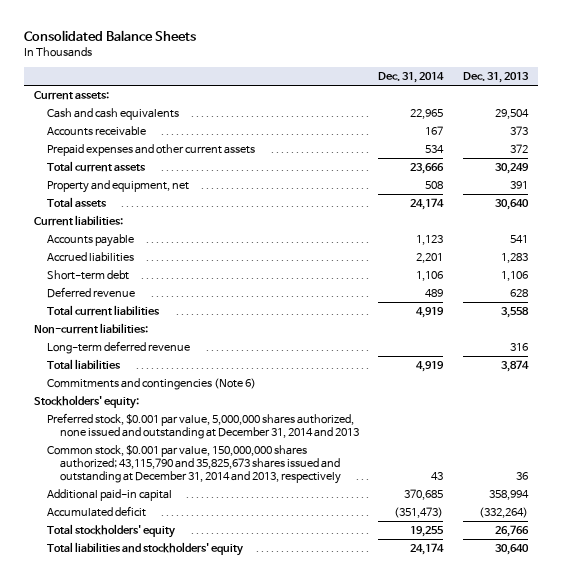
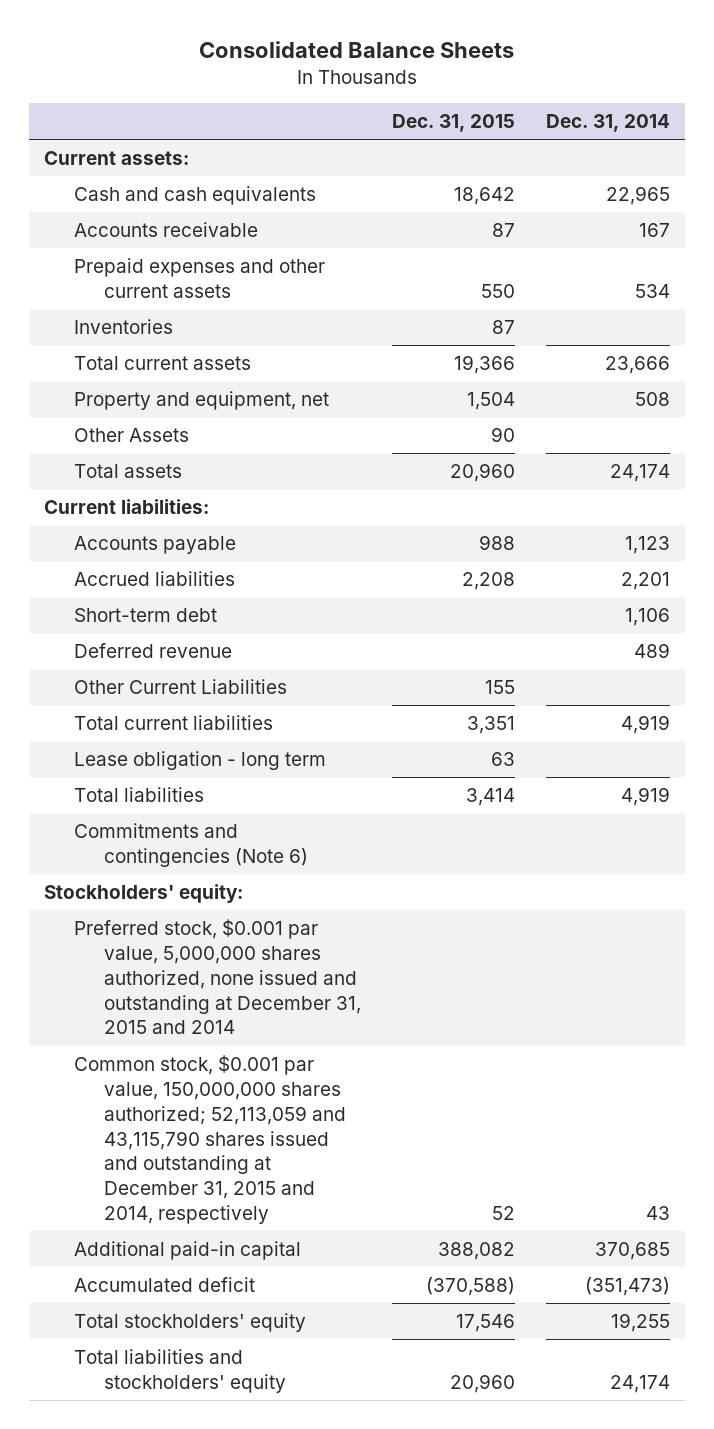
[463,72,530,84] Dec. 31, 2013 -> none
none -> [392,114,516,133] Dec. 31, 2015
none -> [74,319,174,335] Inventories
none -> [74,428,190,443] Other Assets
none -> [74,679,288,695] Other Current Liabilities
[33,322,148,334] Non-current liabilities: -> none
[46,340,190,354] Long-term deferred revenue -> none
none -> [74,751,327,771] Lease obligation - long term
[46,412,359,440] Preferred stock, $0.001 par value, 5,000,000 shares authorized, none issued and outstanding at December 31, 2014 and 2013 -> [74,919,362,1035] Preferred stock, $0.001 par value, 5,000,000 shares authorized, none issued and outstanding at December 31, 2015 and 2014
[46,444,341,485] Common stock, $0.001 par value, 150,000,000 shares authorized; 43,115,790 and 35,825,673 shares issued and outstanding at December 31, 2014 and 2013, respectively -> [74,1055,347,1225] Common stock, $0.001 par value, 150,000,000 shares authorized; 52,113,059 and 43,115,790 shares issued and outstanding at December 31, 2015 and 2014, respectively

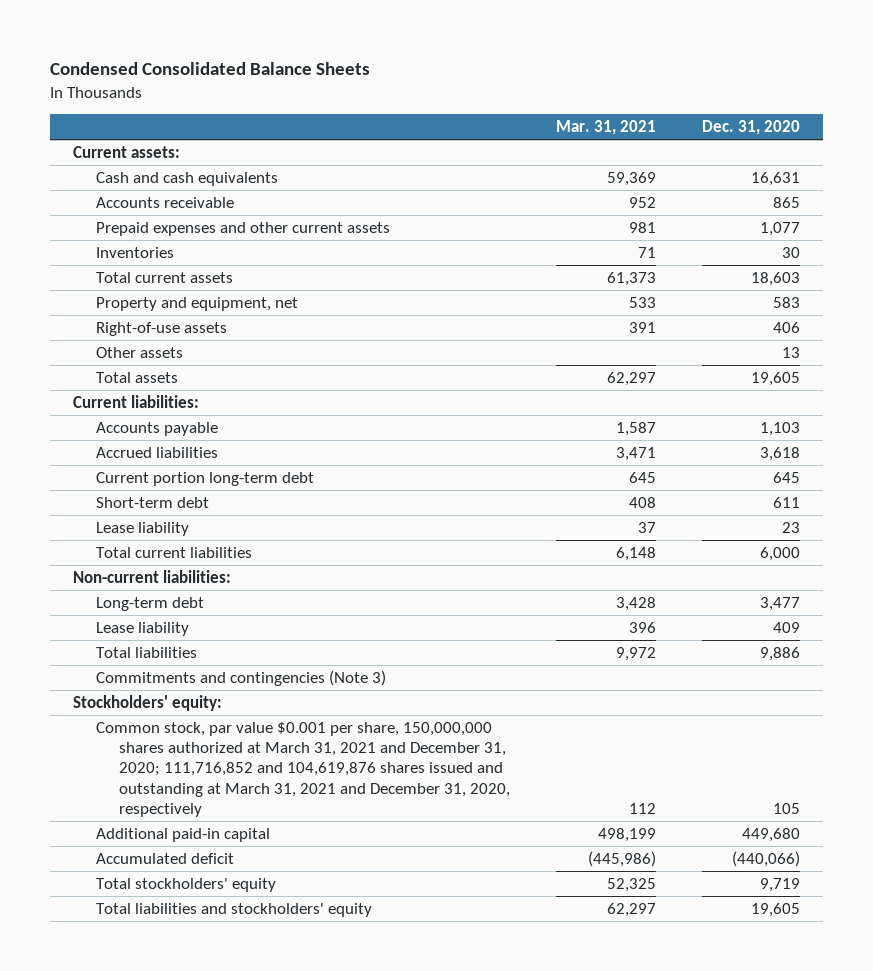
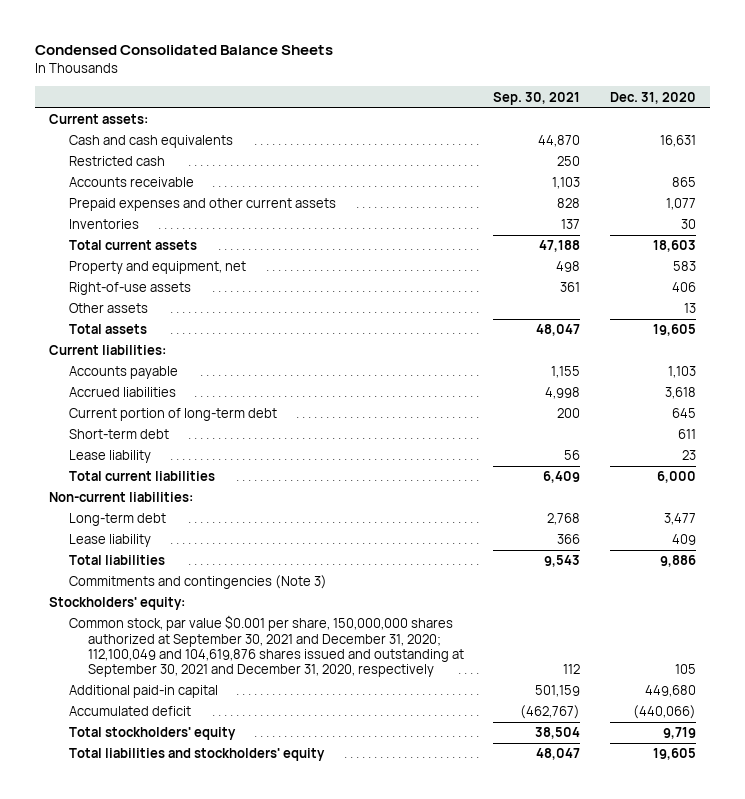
[555,120,656,136] Mar. 31, 2021 -> none
none -> [493,91,581,105] Sep. 30, 2021
none -> [68,156,165,167] Restricted cash
[95,471,314,486] Current portion long-term debt -> [68,408,277,422] Current portion of long-term debt
[95,721,510,817] Common stock, par value $0.001 per share, 150,000,000 shares authorized at March 31, 2021 and December 31, 2020; 111,716,852 and 104,619,876 shares issued and outstanding at March 31, 2021 and December 31, 2020, respectively -> [68,615,465,678] Common stock, par value $0.001 per share, 150,000,000 shares authorized at September 30, 2021 and December 31, 2020; 112,100,049 and 104,619,876 shares issued and outstanding at September 30, 2021 and December 31, 2020, respectively

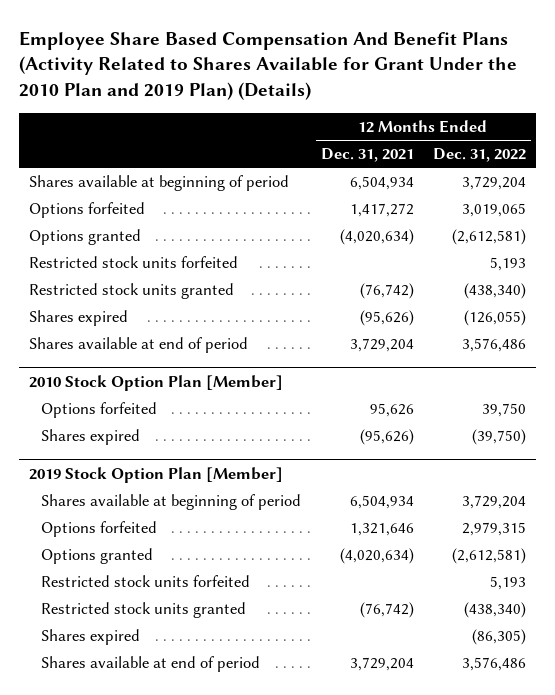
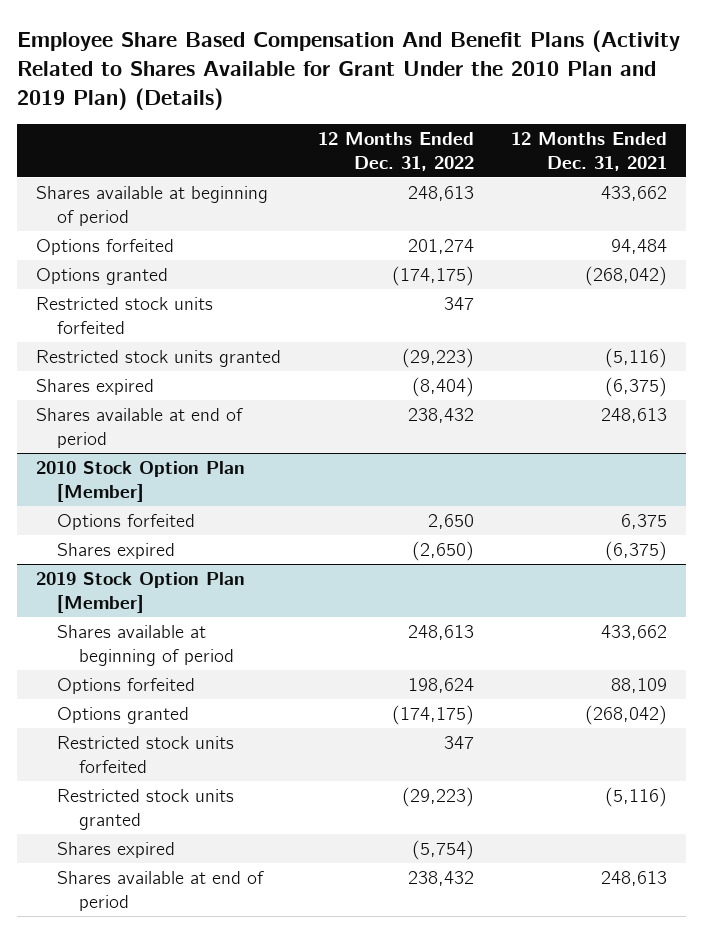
[349,176,414,191] 6,504,934 -> [601,186,668,202] 433,662
[461,176,526,191] 3,729,204 -> [408,186,475,202] 248,613
[349,203,414,218] 1,417,272 -> [611,239,668,255] 94,484
[461,203,526,218] 3,019,065 -> [408,239,475,255] 201,274
[339,229,414,246] (4,020,634) -> [585,266,668,287] (268,042)
[451,229,526,246] (2,612,581) -> [392,266,475,287] (174,175)
[489,257,526,272] 5,193 -> [444,297,475,311] 347
[359,283,414,300] (76,742) -> [605,348,668,369] (5,116)
[463,283,526,300] (438,340) -> [402,348,475,369] (29,223)
[359,310,414,327] (95,626) -> [605,377,668,398] (6,375)
[463,310,526,327] (126,055) -> [412,377,475,398] (8,404)
[349,338,414,353] 3,729,204 -> [601,408,668,424] 248,613
[461,338,526,353] 3,576,486 -> [408,408,475,424] 238,432
[369,403,414,418] 95,626 -> [621,514,668,530] 6,375
[481,403,526,418] 39,750 -> [428,514,475,530] 2,650
[359,429,414,446] (95,626) -> [605,541,668,562] (6,375)
[471,429,526,446] (39,750) -> [412,541,475,562] (2,650)
[349,495,414,510] 6,504,934 -> [601,625,668,641] 433,662
[461,495,526,510] 3,729,204 -> [408,625,475,641] 248,613
[349,523,414,537] 1,321,646 -> [611,678,668,694] 88,109
[461,522,526,537] 2,979,315 -> [408,678,475,694] 198,624
[339,548,414,565] (4,020,634) -> [585,705,668,726] (268,042)
[451,548,526,565] (2,612,581) -> [392,705,475,726] (174,175)
[489,576,526,591] 5,193 -> [444,736,475,750] 347
[359,602,414,619] (76,742) -> [605,787,668,808] (5,116)
[463,602,526,619] (438,340) -> [402,787,475,808] (29,223)
[471,629,526,646] (86,305) -> [412,840,475,861] (5,754)
[349,657,414,672] 3,729,204 -> [601,871,668,887] 248,613
[461,657,526,672] 3,576,486 -> [408,871,475,887] 238,432

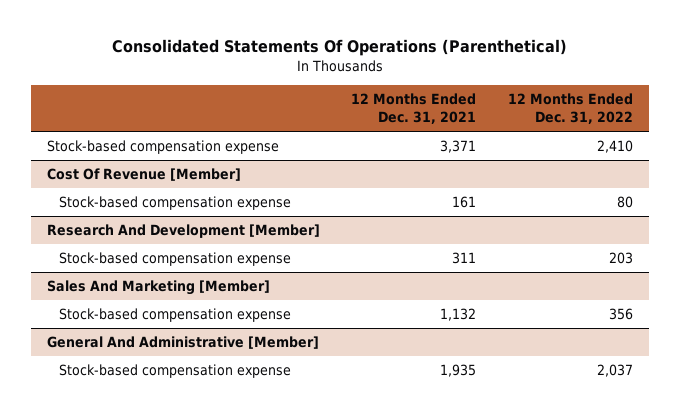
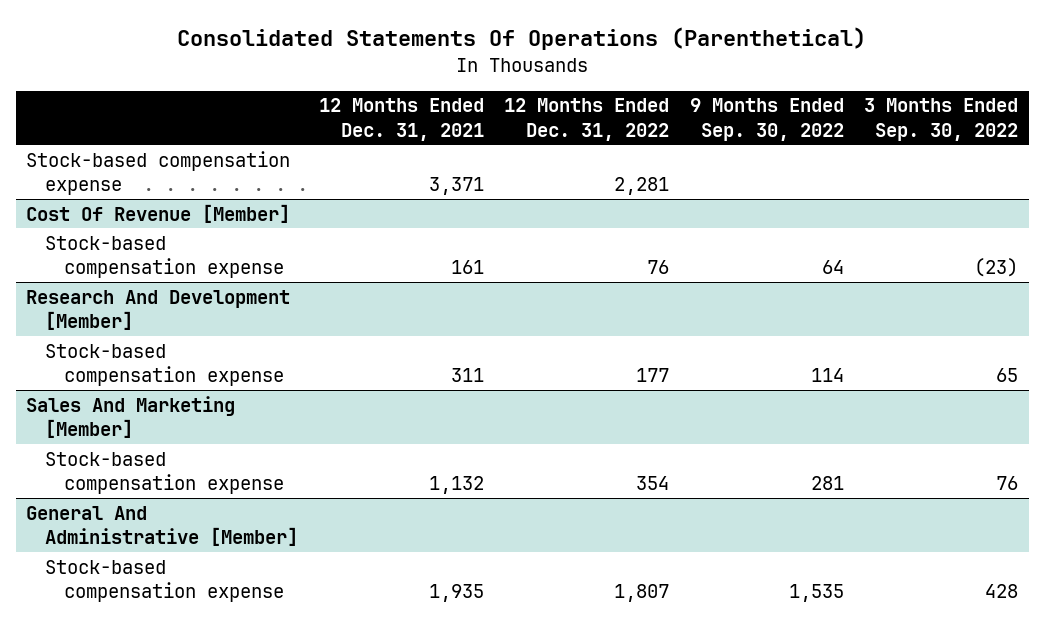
none -> [689,98,844,141] 9 Months Ended Sep. 30, 2022
none -> [864,98,1019,141] 3 Months Ended Sep. 30, 2022
[597,140,634,154] 2,410 -> [614,176,670,195] 2,281
[617,196,634,209] 80 -> [647,259,670,274] 76
[609,252,634,265] 203 -> [636,367,670,382] 177
[609,308,634,321] 356 -> [636,475,670,490] 354
[597,364,634,378] 2,037 -> [614,583,670,602] 1,807

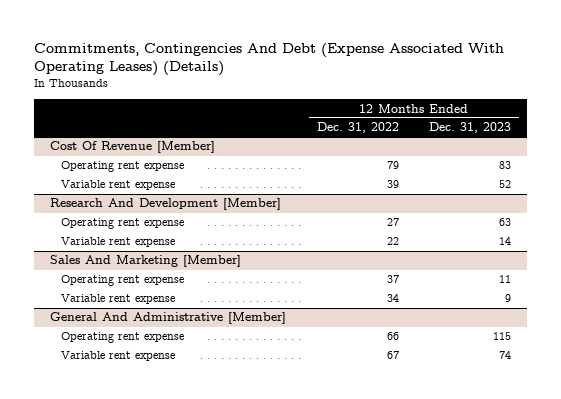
[177,26,867,50] Consolidated Statements Of Operations (Parenthetical) -> [34,42,505,77] Commitments, Contingencies And Debt (Expense Associated With Operating Leases) (Details)
[318,98,484,141] 12 Months Ended Dec. 31, 2021 -> none
[689,98,844,141] 9 Months Ended Sep. 30, 2022 -> none
[864,98,1019,141] 3 Months Ended Sep. 30, 2022 -> none
none -> [429,122,512,134] Dec. 31, 2023
[26,150,291,195] Stock-based compensation expense -> none
[44,235,284,278] Stock-based compensation expense -> none
none -> [61,161,185,173] Operating rent expense
none -> [61,180,176,191] Variable rent expense
[44,343,284,386] Stock-based compensation expense -> none
none -> [61,218,185,230] Operating rent expense
none -> [61,237,176,248] Variable rent expense
[44,451,284,494] Stock-based compensation expense -> none
none -> [61,275,185,287] Operating rent expense
none -> [61,294,176,305] Variable rent expense
[44,559,284,602] Stock-based compensation expense -> none
none -> [61,332,185,344] Operating rent expense
none -> [61,351,176,362] Variable rent expense

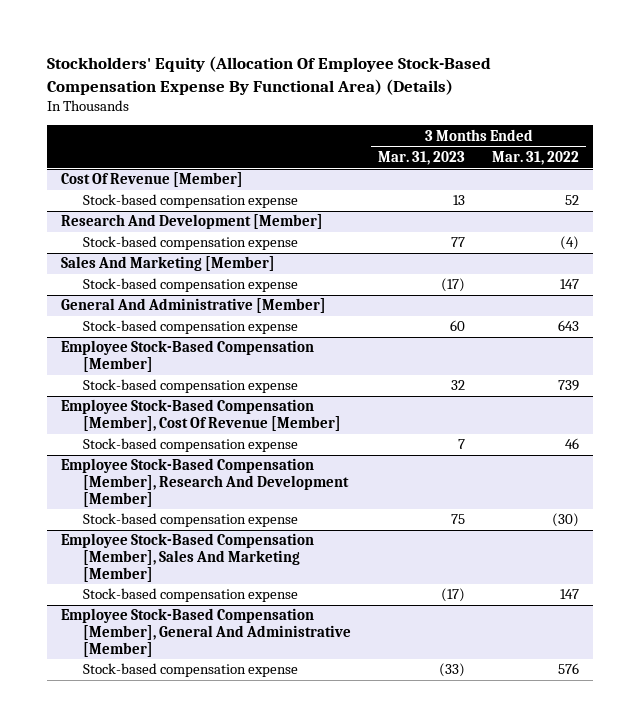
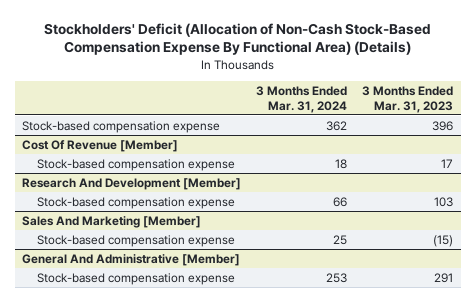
[47,56,492,95] Stockholders' Equity (Allocation Of Employee Stock-Based Compensation Expense By Functional Area) (Details) -> [43,22,431,56] Stockholders' Deficit (Allocation of Non-Cash Stock-Based Compensation Expense By Functional Area) (Details)
[492,151,580,166] Mar. 31, 2022 -> none
none -> [256,85,348,113] 3 Months Ended Mar. 31, 2024
none -> [22,120,221,133] Stock-based compensation expense
[453,195,466,206] 13 -> [441,158,454,168] 17
[451,237,466,248] 77 -> [434,196,454,207] 103
[441,278,466,293] (17) -> [433,234,454,247] (15)
[60,340,314,373] Employee Stock-Based Compensation [Member] -> none
[82,379,298,394] Stock-based compensation expense -> none
[60,399,341,432] Employee Stock-Based Compensation [Member], Cost Of Revenue [Member] -> none
[82,438,298,453] Stock-based compensation expense -> none
[60,458,349,507] Employee Stock-Based Compensation [Member], Research And Development [Member] -> none
[82,513,298,528] Stock-based compensation expense -> none
[60,533,314,582] Employee Stock-Based Compensation [Member], Sales And Marketing [Member] -> none
[82,588,298,603] Stock-based compensation expense -> none
[60,608,351,657] Employee Stock-Based Compensation [Member], General And Administrative [Member] -> none
[82,663,298,678] Stock-based compensation expense -> none
[450,320,466,332] 60 -> [434,272,454,283] 291

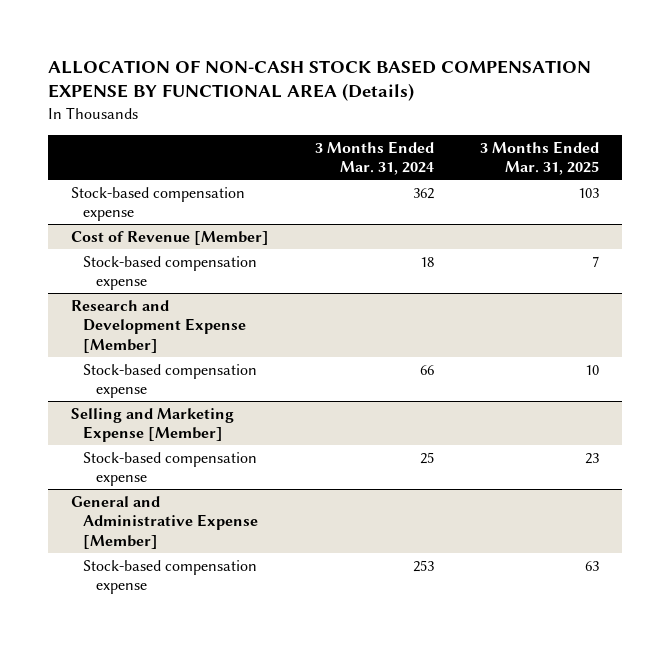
[43,22,431,56] Stockholders' Deficit (Allocation of Non-Cash Stock-Based Compensation Expense By Functional Area) (Details) -> [47,59,591,102] ALLOCATION OF NON-CASH STOCK BASED COMPENSATION EXPENSE BY FUNCTIONAL AREA (Details)
[362,85,454,113] 3 Months Ended Mar. 31, 2023 -> none
none -> [480,140,600,176] 3 Months Ended Mar. 31, 2025
[22,139,179,152] Cost Of Revenue [Member] -> [70,230,269,245] Cost of Revenue [Member]
[22,177,242,190] Research And Development [Member] -> [70,299,247,353] Research and Development Expense [Member]
[22,215,202,228] Sales And Marketing [Member] -> [70,407,234,443] Selling and Marketing Expense [Member]
[22,253,241,266] General And Administrative [Member] -> [70,495,259,549] General and Administrative Expense [Member]

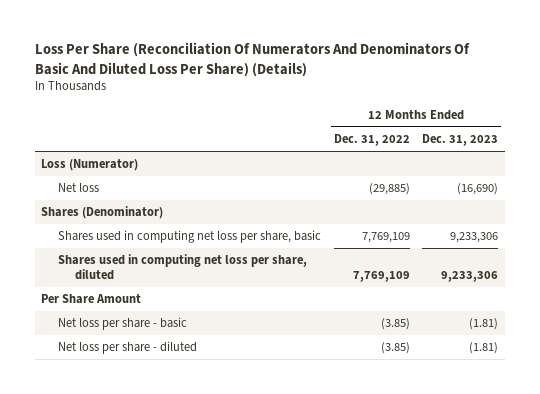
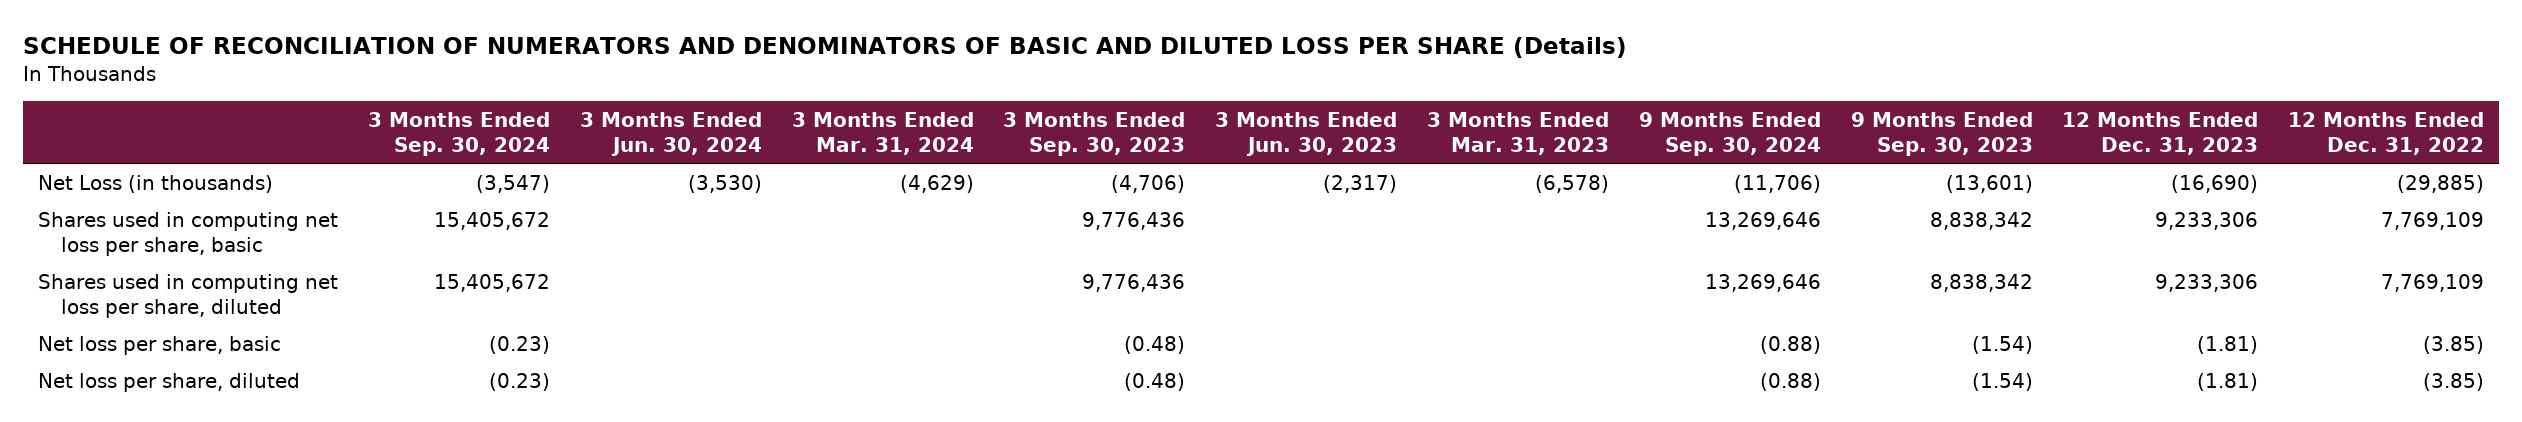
[34,42,470,77] Loss Per Share (Reconciliation Of Numerators And Denominators Of Basic And Diluted Loss Per Share) (Details) -> [23,37,1628,59] SCHEDULE OF RECONCILIATION OF NUMERATORS AND DENOMINATORS OF BASIC AND DILUTED LOSS PER SHARE (Details)
none -> [367,111,550,157] 3 Months Ended Sep. 30, 2024
none -> [579,111,762,157] 3 Months Ended Jun. 30, 2024
none -> [791,111,974,156] 3 Months Ended Mar. 31, 2024
none -> [1003,111,1186,157] 3 Months Ended Sep. 30, 2023
none -> [1215,111,1398,157] 3 Months Ended Jun. 30, 2023
none -> [1426,111,1609,156] 3 Months Ended Mar. 31, 2023
none -> [1638,111,1821,157] 9 Months Ended Sep. 30, 2024
none -> [1850,111,2033,157] 9 Months Ended Sep. 30, 2023
[41,159,139,172] Loss (Numerator) -> none
[41,206,164,220] Shares (Denominator) -> none
[58,183,100,193] Net loss -> [38,174,274,193] Net Loss (in thousands)
[41,294,142,305] Per Share Amount -> none
[58,317,188,331] Net loss per share - basic -> [38,335,282,355] Net loss per share, basic
[58,341,198,355] Net loss per share - diluted -> [38,372,301,392] Net loss per share, diluted

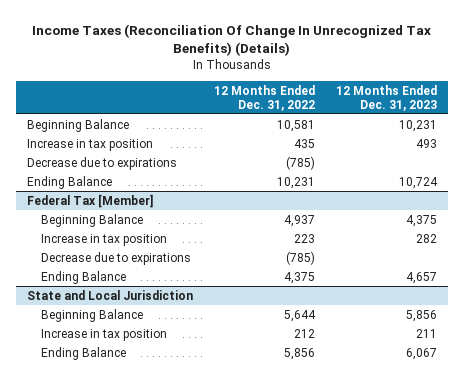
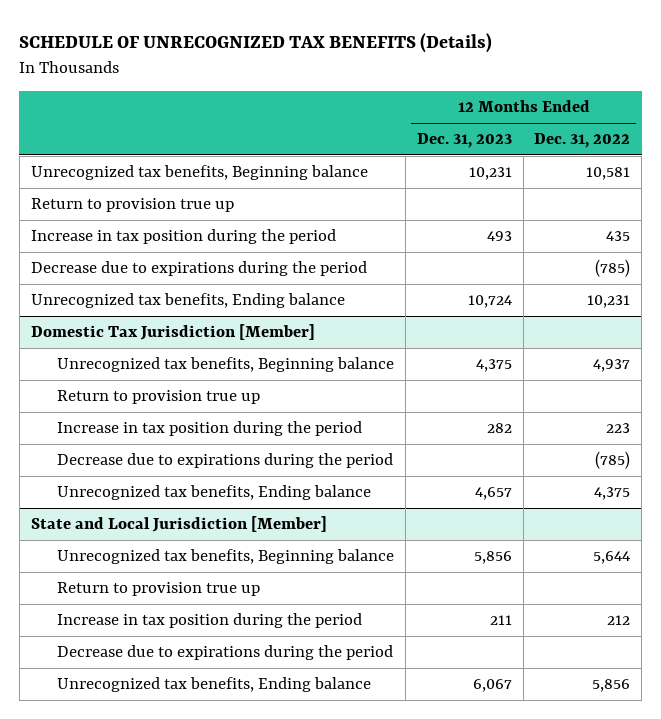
[31,23,431,57] Income Taxes (Reconciliation Of Change In Unrecognized Tax Benefits) (Details) -> [19,32,493,53] SCHEDULE OF UNRECOGNIZED TAX BENEFITS (Details)
[26,118,129,132] Beginning Balance -> [30,165,368,181] Unrecognized tax benefits, Beginning balance
none -> [30,198,234,213] Return to provision true up
[26,138,153,151] Increase in tax position -> [30,229,336,245] Increase in tax position during the period
[26,156,177,170] Decrease due to expirations -> [30,261,367,277] Decrease due to expirations during the period
[26,175,112,189] Ending Balance -> [30,293,345,309] Unrecognized tax benefits, Ending balance
[26,193,153,208] Federal Tax [Member] -> [30,324,315,341] Domestic Tax Jurisdiction [Member]
[40,213,143,227] Beginning Balance -> [57,357,395,373] Unrecognized tax benefits, Beginning balance
none -> [57,390,261,405] Return to provision true up
[40,233,167,246] Increase in tax position -> [57,421,363,437] Increase in tax position during the period
[40,251,191,265] Decrease due to expirations -> [57,453,394,469] Decrease due to expirations during the period
[40,270,126,284] Ending Balance -> [57,485,372,501] Unrecognized tax benefits, Ending balance
[26,289,193,300] State and Local Jurisdiction -> [30,516,327,533] State and Local Jurisdiction [Member]
[40,308,143,322] Beginning Balance -> [57,549,395,565] Unrecognized tax benefits, Beginning balance
none -> [57,582,261,597] Return to provision true up
[40,328,167,341] Increase in tax position -> [57,613,363,629] Increase in tax position during the period
none -> [57,645,394,661] Decrease due to expirations during the period
[40,346,126,360] Ending Balance -> [57,677,372,693] Unrecognized tax benefits, Ending balance

